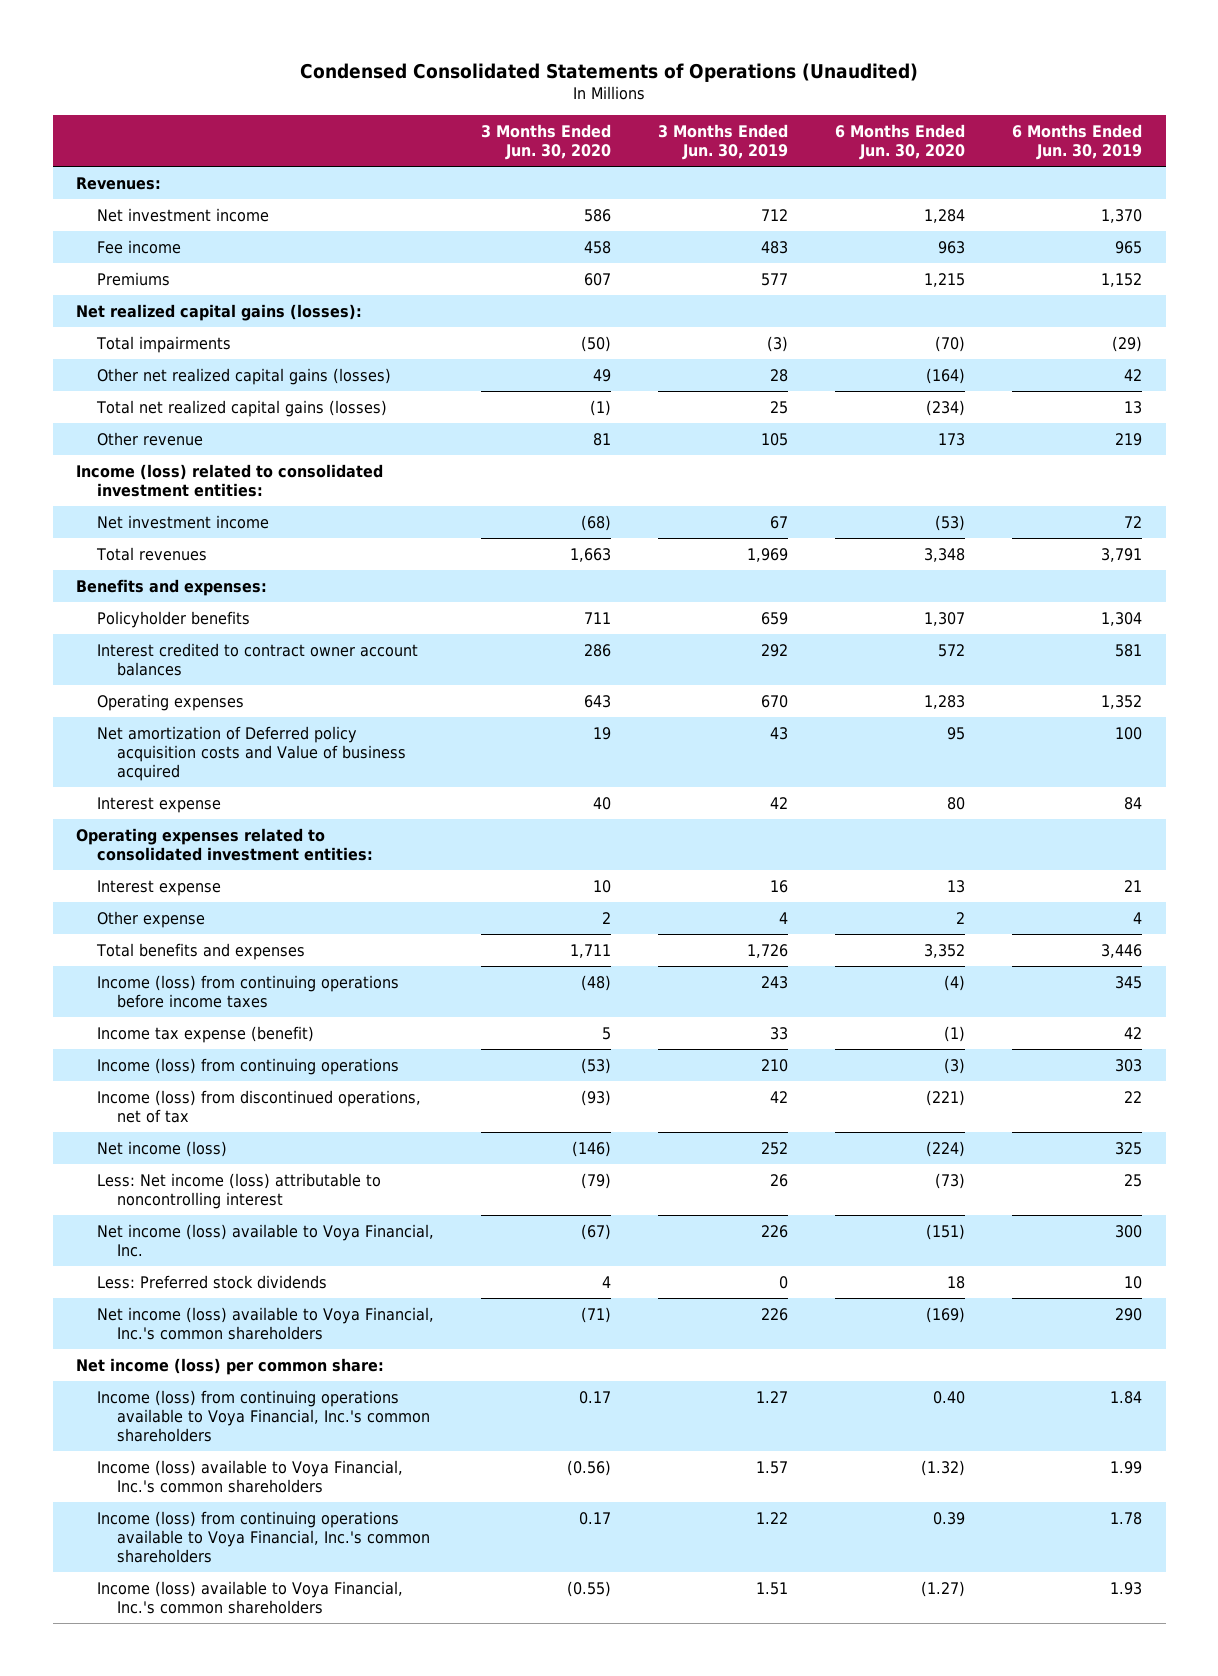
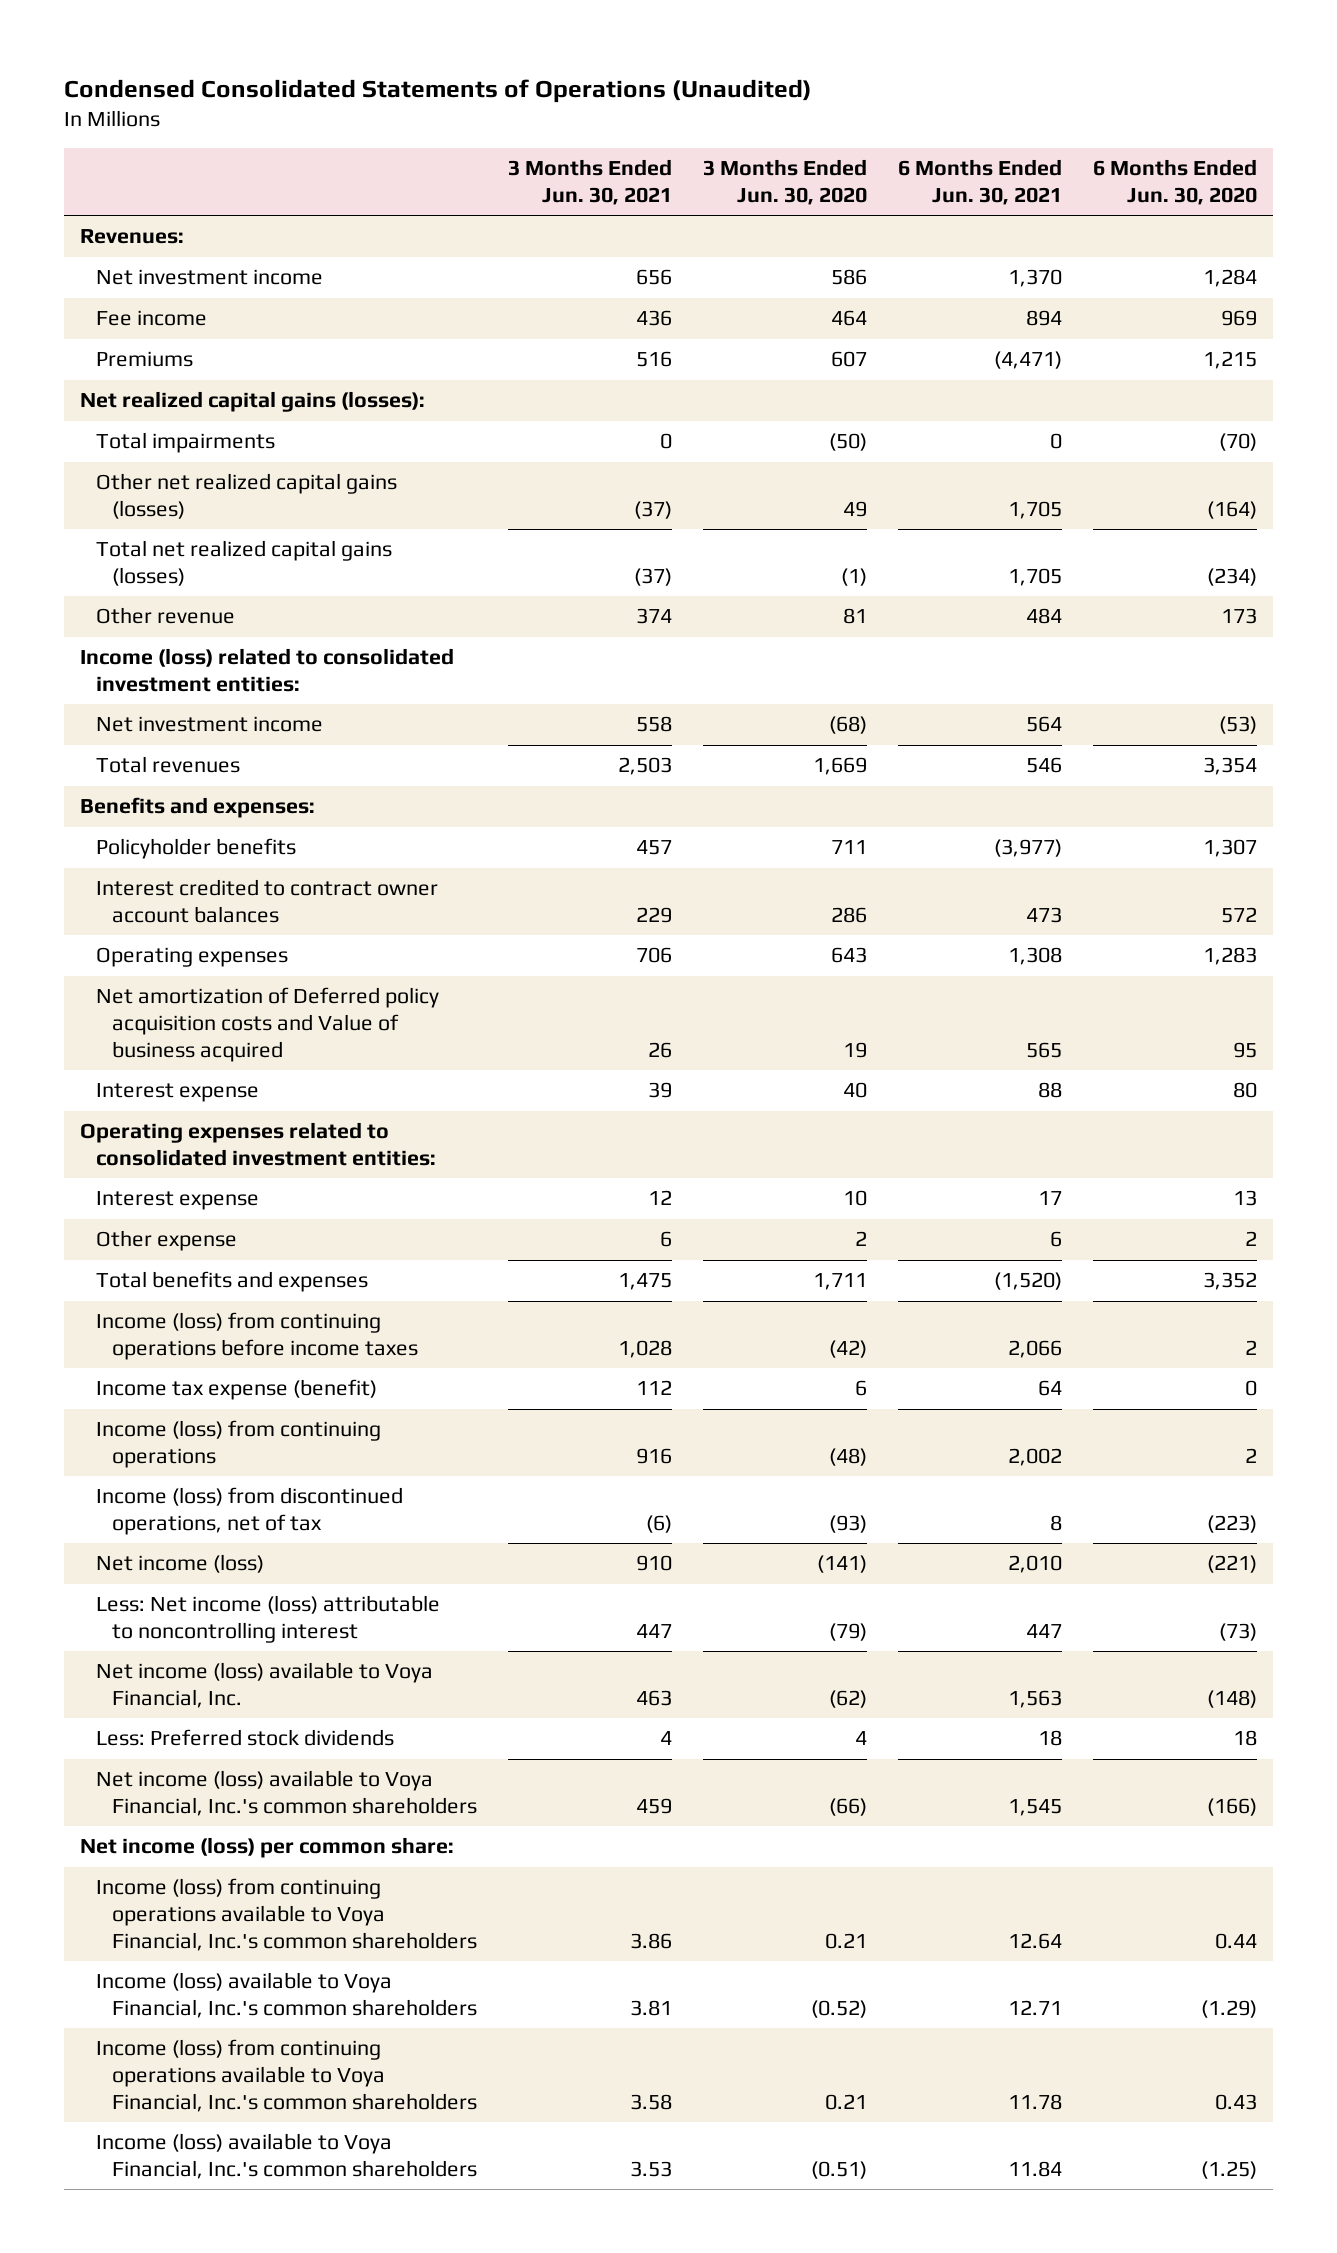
[657,124,788,161] 3 Months Ended Jun. 30, 2019 -> none
[1012,124,1143,161] 6 Months Ended Jun. 30, 2019 -> none
none -> [508,159,673,205] 3 Months Ended Jun. 30, 2021
none -> [898,159,1063,205] 6 Months Ended Jun. 30, 2021
[583,240,611,254] 458 -> [831,310,868,327] 464
[937,240,965,254] 963 -> [1221,310,1258,327] 969
[569,547,611,562] 1,663 -> [813,757,868,776] 1,669
[923,547,965,562] 3,348 -> [1203,757,1258,776] 3,354
[580,974,611,991] (48) -> [829,1340,868,1359] (42)
[943,974,965,991] (4) -> [1245,1340,1258,1356] 2
[601,1026,611,1040] 5 -> [855,1380,868,1397] 6
[943,1025,965,1042] (1) -> [1245,1380,1258,1397] 0
[580,1057,611,1074] (53) -> [829,1448,868,1467] (48)
[943,1057,965,1074] (3) -> [1245,1448,1258,1464] 2
[925,1089,965,1106] (221) -> [1207,1515,1258,1534] (223)
[571,1140,611,1157] (146) -> [817,1555,868,1574] (141)
[925,1140,965,1157] (224) -> [1207,1555,1258,1574] (221)
[580,1223,611,1240] (67) -> [829,1690,868,1709] (62)
[925,1223,965,1240] (151) -> [1207,1690,1258,1709] (148)
[580,1306,611,1323] (71) -> [829,1798,868,1817] (66)
[925,1306,965,1323] (169) -> [1207,1798,1258,1817] (166)
[578,1390,611,1404] 0.17 -> [825,1933,868,1950] 0.21
[932,1390,965,1404] 0.40 -> [1215,1933,1258,1950] 0.44
[566,1459,611,1476] (0.56) -> [811,2000,868,2019] (0.52)
[920,1459,965,1476] (1.32) -> [1201,2000,1258,2019] (1.29)
[578,1511,611,1525] 0.17 -> [825,2094,868,2111] 0.21
[932,1511,965,1525] 0.39 -> [1215,2094,1258,2111] 0.43
[566,1580,611,1597] (0.55) -> [811,2161,868,2180] (0.51)
[920,1580,965,1597] (1.27) -> [1201,2161,1258,2180] (1.25)

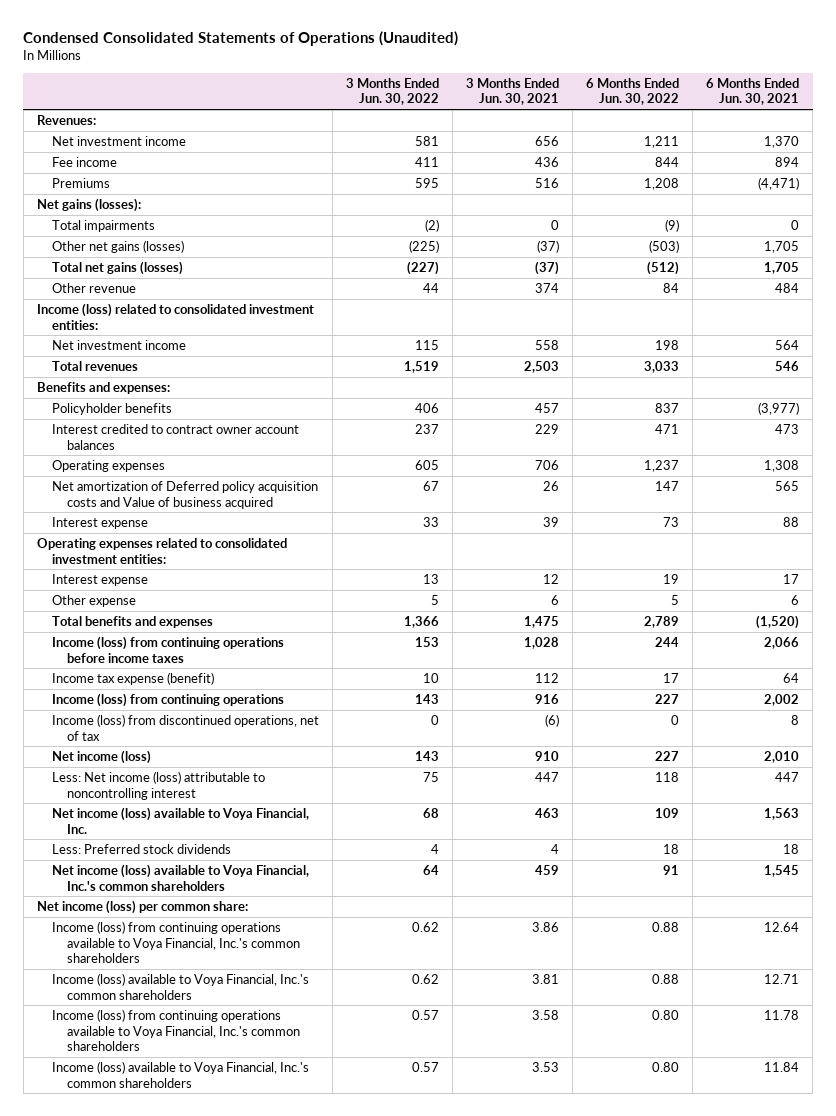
[703,159,868,205] 3 Months Ended Jun. 30, 2020 -> none
[1093,159,1258,205] 6 Months Ended Jun. 30, 2020 -> none
none -> [346,77,440,106] 3 Months Ended Jun. 30, 2022
none -> [586,77,680,106] 6 Months Ended Jun. 30, 2022
[79,391,425,413] Net realized capital gains (losses): -> [36,198,141,213] Net gains (losses):
[95,473,397,520] Other net realized capital gains (losses) -> [51,240,184,254] Other net gains (losses)
[95,540,392,587] Total net realized capital gains (losses) -> [51,261,183,276] Total net gains (losses)

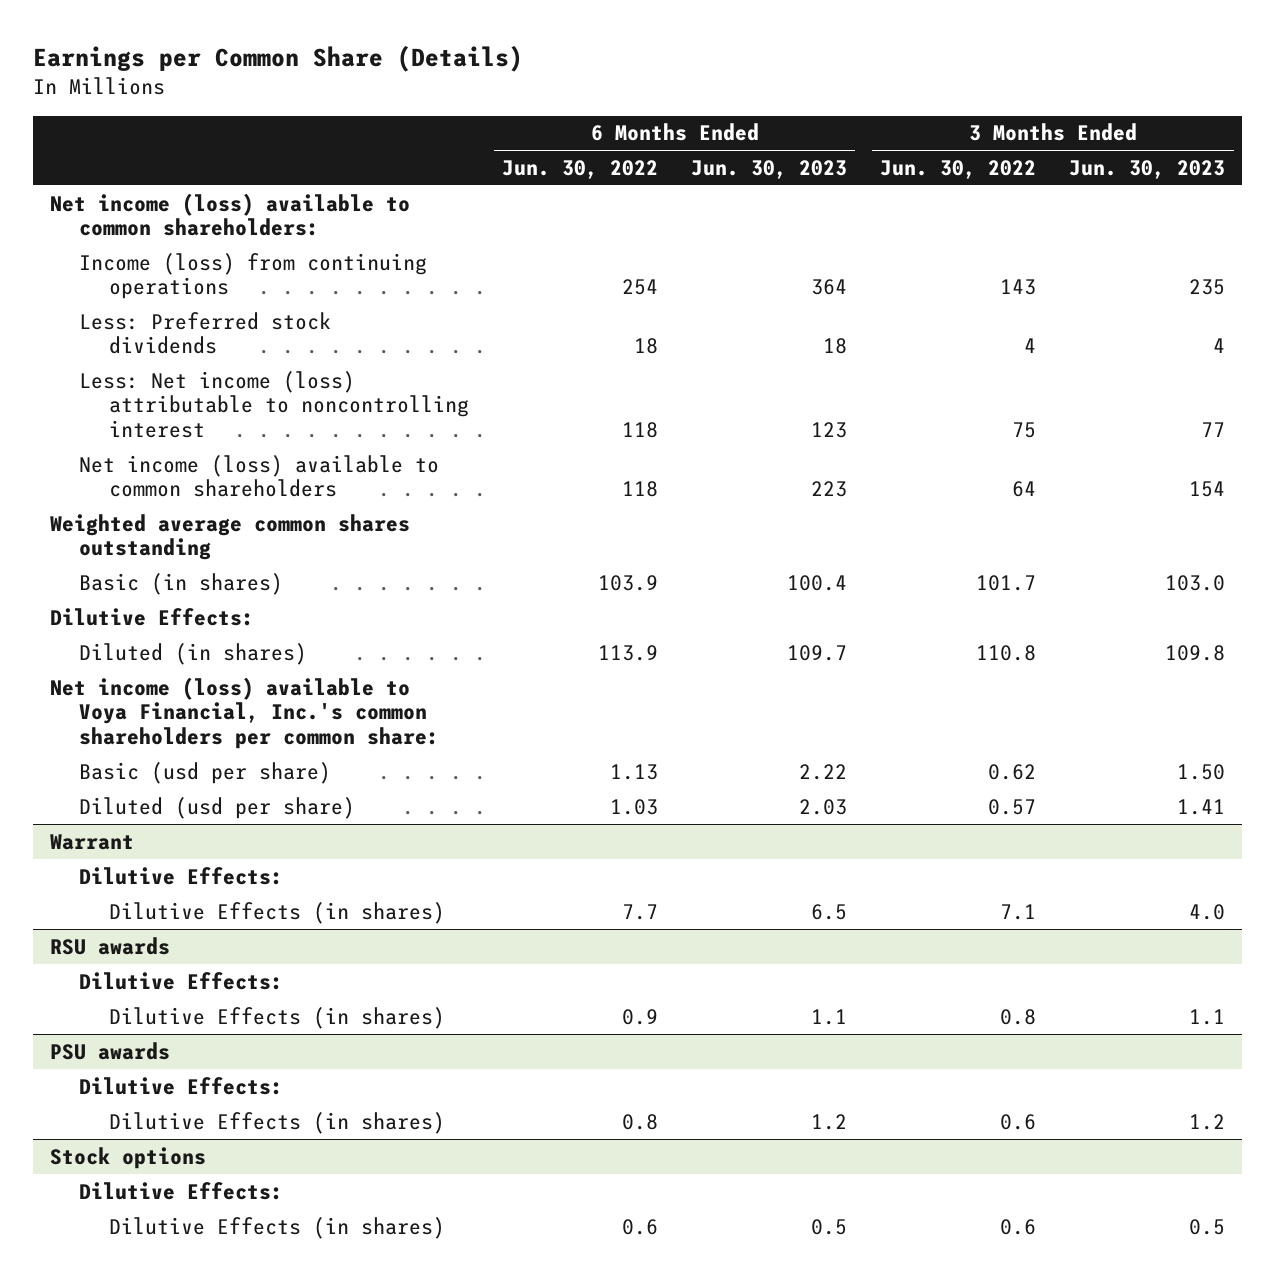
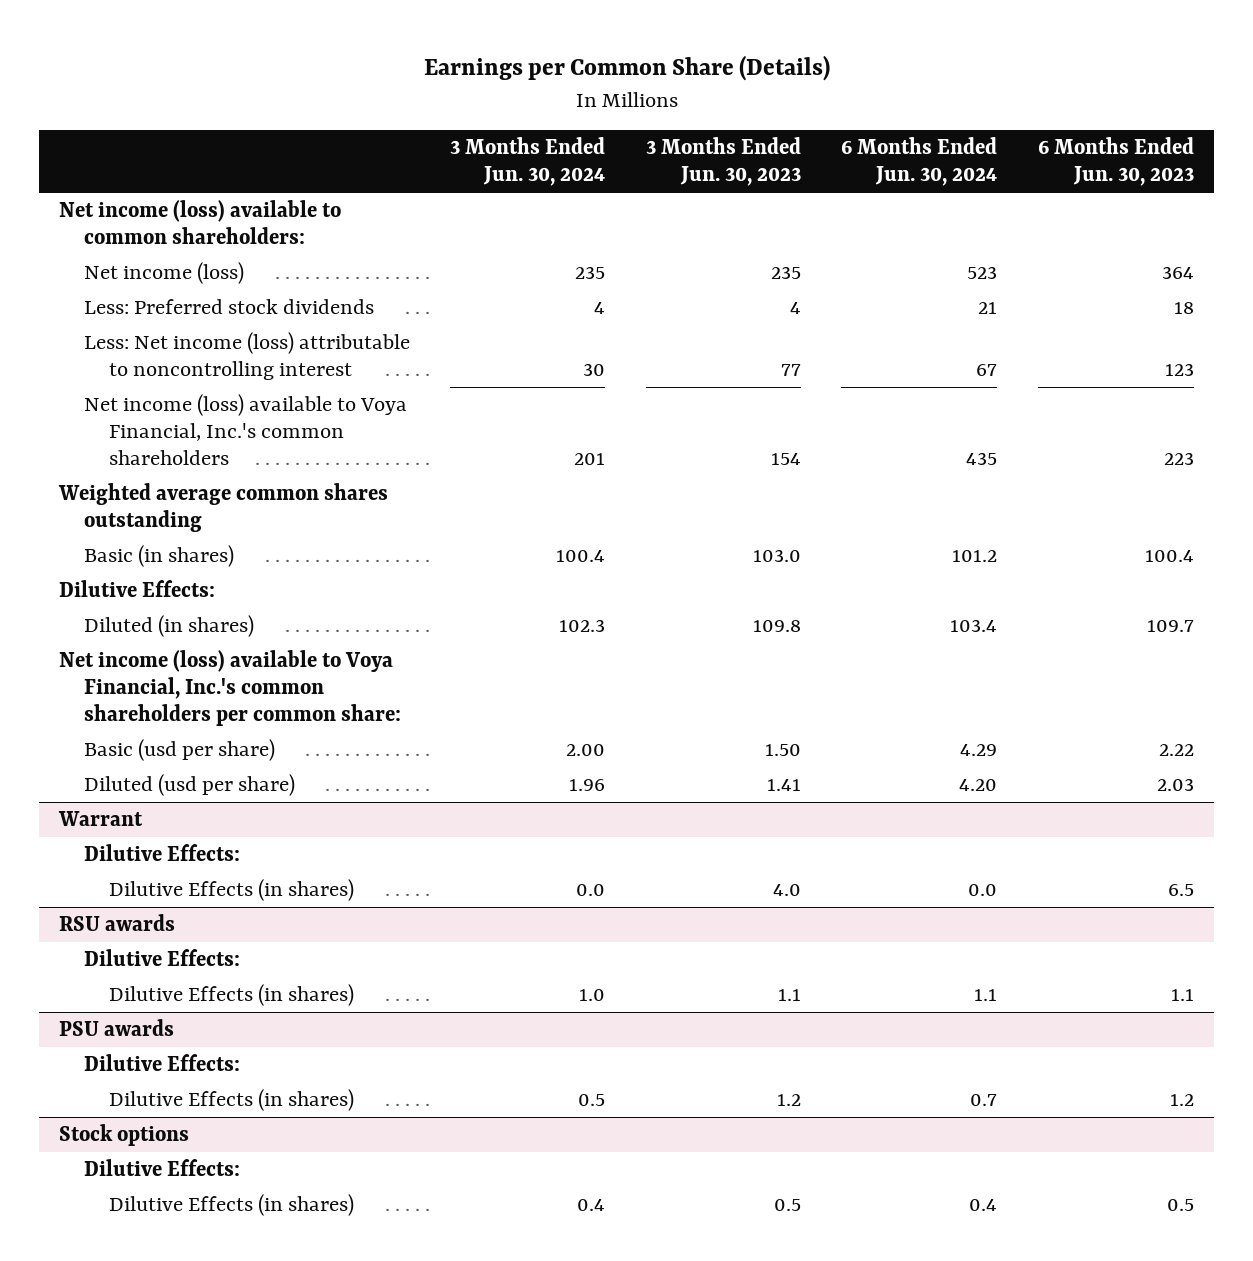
[502,159,659,179] Jun. 30, 2022 -> none
[880,159,1037,179] Jun. 30, 2022 -> none
none -> [450,137,606,187] 3 Months Ended Jun. 30, 2024
none -> [841,137,998,187] 6 Months Ended Jun. 30, 2024
[79,252,428,300] Income (loss) from continuing operations -> [83,262,244,285] Net income (loss)
[79,454,440,498] Net income (loss) available to common shareholders -> [83,394,407,466] Net income (loss) available to Voya Financial, Inc.'s common shareholders

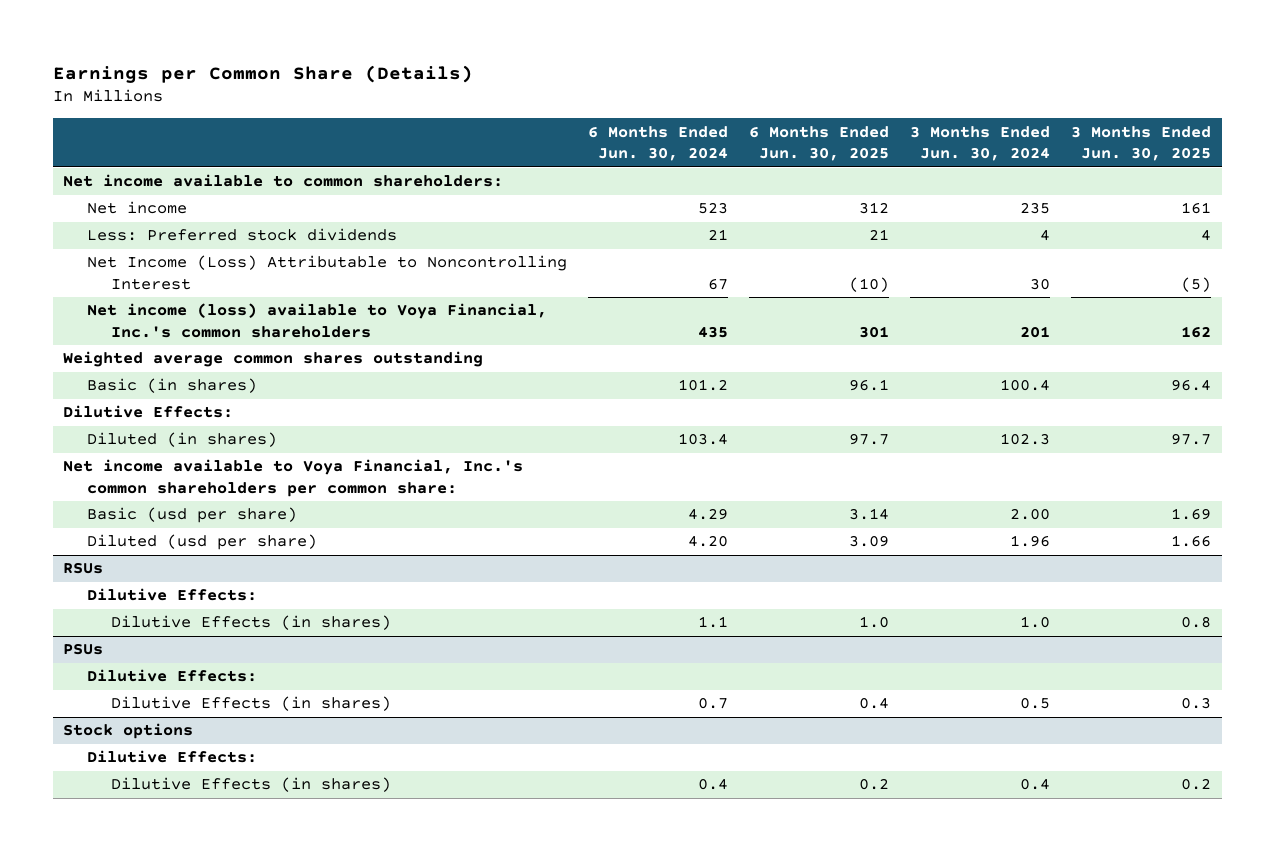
[645,137,801,187] 3 Months Ended Jun. 30, 2023 -> none
[1038,137,1195,187] 6 Months Ended Jun. 30, 2023 -> none
none -> [748,125,889,162] 6 Months Ended Jun. 30, 2025
none -> [1071,125,1212,162] 3 Months Ended Jun. 30, 2025
[59,200,342,245] Net income (loss) available to common shareholders: -> [63,174,504,188] Net income available to common shareholders:
[83,262,244,285] Net income (loss) -> [86,201,187,215] Net income
[83,332,410,381] Less: Net income (loss) attributable to noncontrolling interest -> [86,255,567,290] Net Income (Loss) Attributable to Noncontrolling Interest
[59,650,401,727] Net income (loss) available to Voya Financial, Inc.'s common shareholders per common share: -> [63,459,524,497] Net income available to Voya Financial, Inc.'s common shareholders per common share:
[58,811,144,827] Warrant -> none
[83,844,240,862] Dilutive Effects: -> none
[108,879,354,902] Dilutive Effects (in shares) -> none
[59,914,176,932] RSU awards -> [63,562,104,575] RSUs
[59,1019,175,1037] PSU awards -> [63,643,104,656] PSUs

